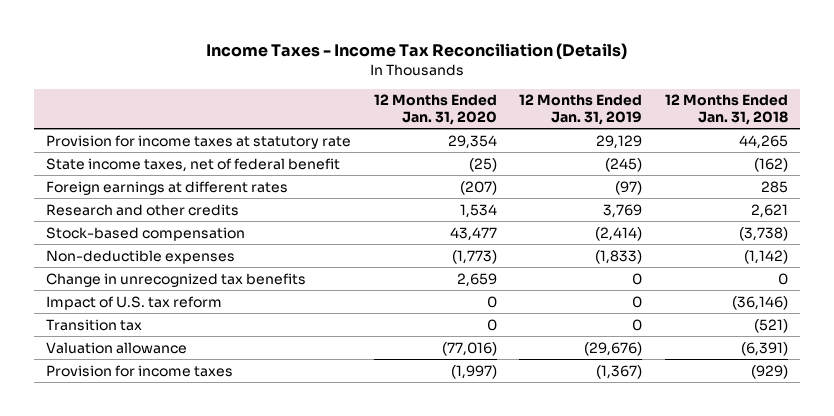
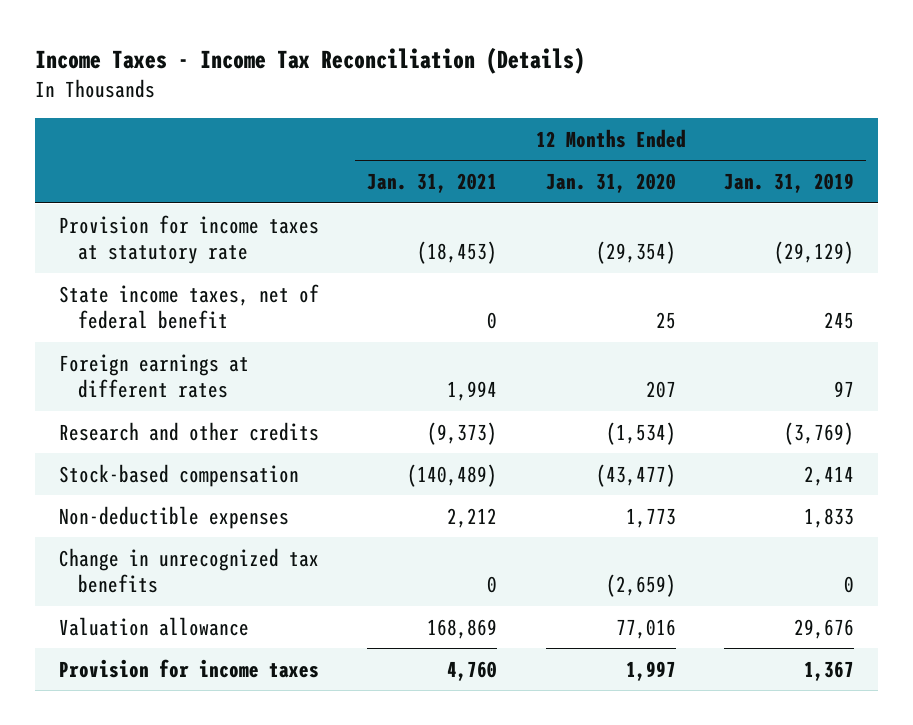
[665,94,789,125] 12 Months Ended Jan. 31, 2018 -> none
none -> [367,173,498,194] Jan. 31, 2021
[45,295,222,310] Impact of U.S. tax reform -> none
[45,318,142,331] Transition tax -> none
[447,134,497,149] 29,354 -> [595,241,676,265] (29,354)
[596,134,643,149] 29,129 -> [774,241,855,265] (29,129)
[468,157,497,172] (25) -> [655,312,676,330] 25
[605,157,643,172] (245) -> [824,312,855,330] 245
[459,180,497,195] (207) -> [645,381,676,399] 207
[615,180,643,195] (97) -> [834,381,855,398] 97
[459,203,497,218] 1,534 -> [605,421,676,445] (1,534)
[603,203,643,218] 3,769 -> [784,421,855,445] (3,769)
[449,226,497,241] 43,477 -> [595,463,676,487] (43,477)
[595,226,643,241] (2,414) -> [804,465,855,486] 2,414
[451,249,497,264] (1,773) -> [625,507,676,528] 1,773
[595,249,643,264] (1,833) -> [804,507,855,528] 1,833
[456,272,497,287] 2,659 -> [605,574,676,598] (2,659)
[441,341,497,356] (77,016) -> [615,618,676,639] 77,016
[584,341,643,356] (29,676) -> [794,618,855,639] 29,676
[450,364,497,379] (1,997) -> [625,660,676,681] 1,997
[596,364,643,379] (1,367) -> [804,660,855,681] 1,367

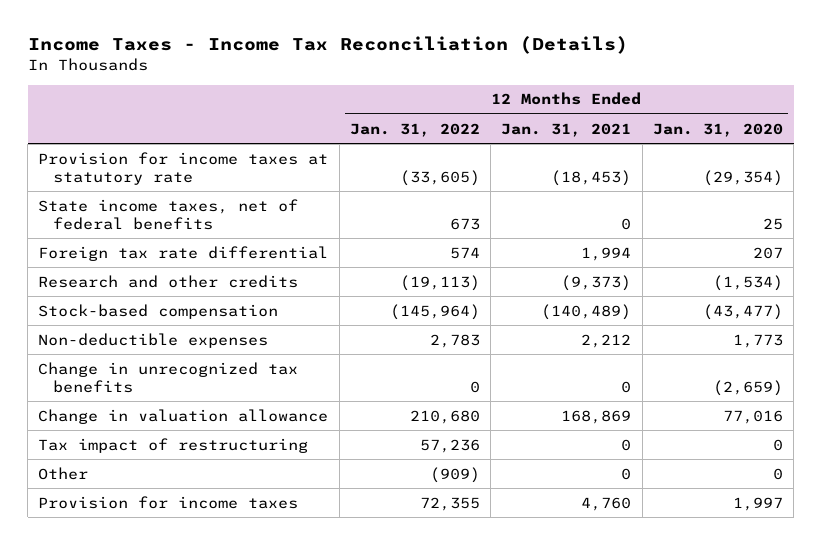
[724,173,855,194] Jan. 31, 2019 -> none
none -> [349,122,480,137] Jan. 31, 2022
[58,283,319,330] State income taxes, net of federal benefit -> [38,198,299,230] State income taxes, net of federal benefits
[58,353,249,399] Foreign earnings at different rates -> [38,245,329,261] Foreign tax rate differential
[58,616,249,636] Valuation allowance -> [38,408,329,424] Change in valuation allowance
none -> [38,437,309,453] Tax impact of restructuring
none -> [38,466,89,480] Other

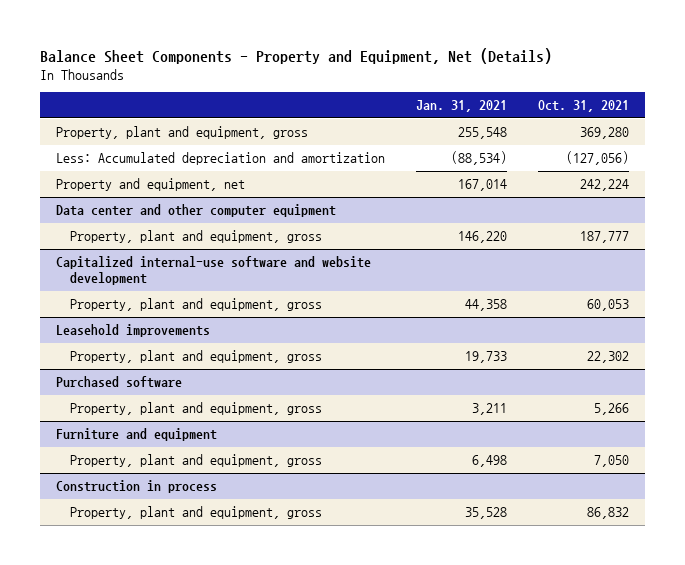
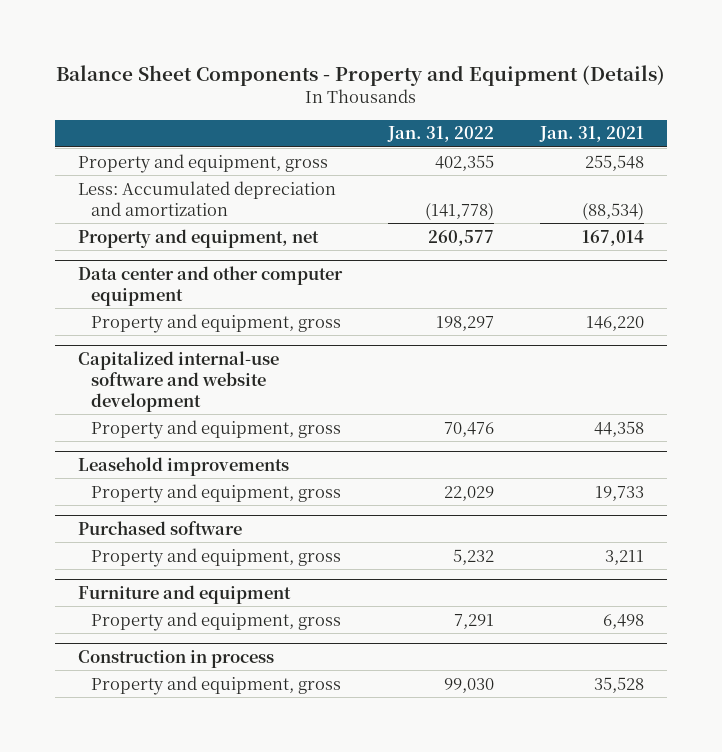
[40,48,553,65] Balance Sheet Components - Property and Equipment, Net (Details) -> [56,64,666,86] Balance Sheet Components - Property and Equipment (Details)
[538,100,630,113] Oct. 31, 2021 -> none
none -> [387,126,495,143] Jan. 31, 2022
[55,126,308,140] Property, plant and equipment, gross -> [77,153,328,173] Property and equipment, gross
[69,230,322,244] Property, plant and equipment, gross -> [90,313,341,333] Property and equipment, gross
[69,298,322,312] Property, plant and equipment, gross -> [90,419,341,439] Property and equipment, gross
[69,350,322,364] Property, plant and equipment, gross -> [90,483,341,503] Property and equipment, gross
[69,402,322,416] Property, plant and equipment, gross -> [90,547,341,567] Property and equipment, gross
[69,454,322,468] Property, plant and equipment, gross -> [90,611,341,631] Property and equipment, gross
[69,506,322,520] Property, plant and equipment, gross -> [90,675,341,695] Property and equipment, gross

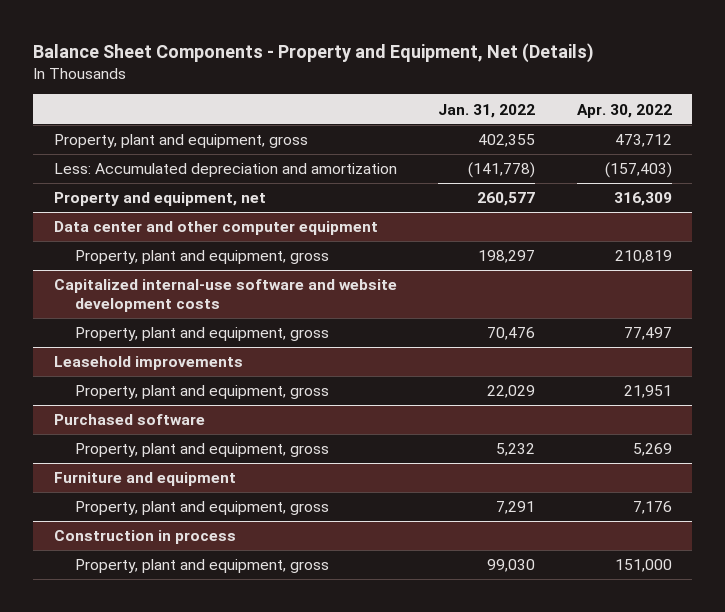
[56,64,666,86] Balance Sheet Components - Property and Equipment (Details) -> [33,42,595,63] Balance Sheet Components - Property and Equipment, Net (Details)
[539,126,645,143] Jan. 31, 2021 -> none
none -> [576,103,672,118] Apr. 30, 2022
[77,153,328,173] Property and equipment, gross -> [53,134,308,149] Property, plant and equipment, gross
[90,313,341,333] Property and equipment, gross -> [75,250,330,265] Property, plant and equipment, gross
[77,351,279,413] Capitalized internal-use software and website development -> [53,279,397,313] Capitalized internal-use software and website development costs
[90,419,341,439] Property and equipment, gross -> [75,327,330,342] Property, plant and equipment, gross
[90,483,341,503] Property and equipment, gross -> [75,385,330,400] Property, plant and equipment, gross
[90,547,341,567] Property and equipment, gross -> [75,443,330,458] Property, plant and equipment, gross
[90,611,341,631] Property and equipment, gross -> [75,501,330,516] Property, plant and equipment, gross
[90,675,341,695] Property and equipment, gross -> [75,559,330,574] Property, plant and equipment, gross

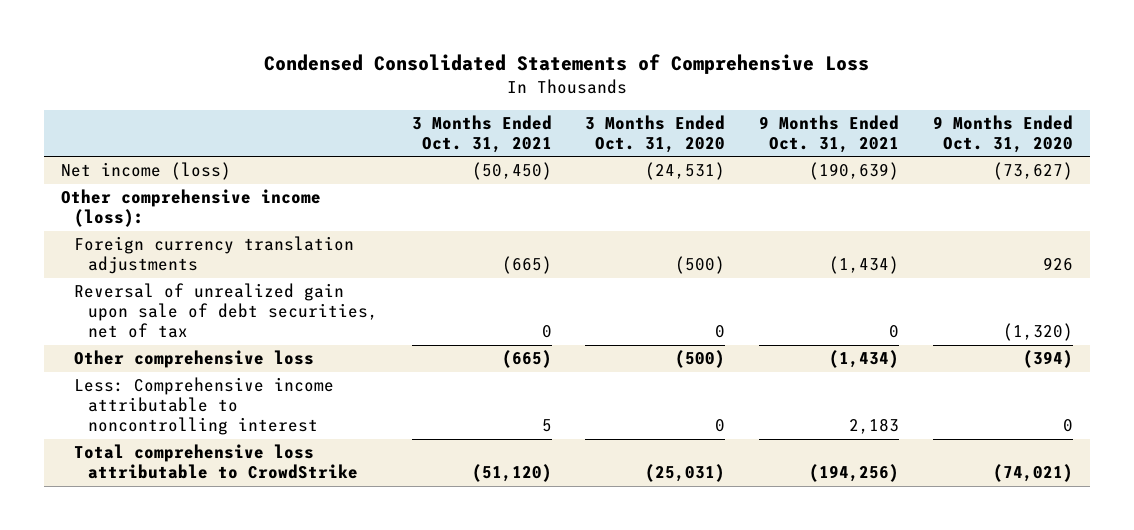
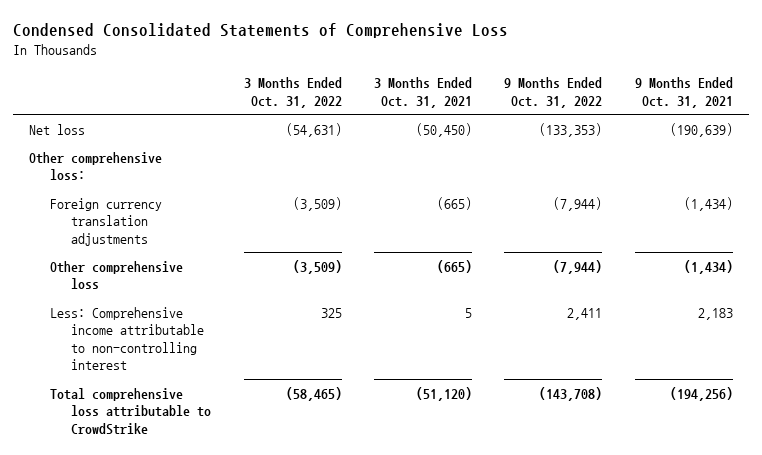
[585,114,726,153] 3 Months Ended Oct. 31, 2020 -> none
[932,114,1073,153] 9 Months Ended Oct. 31, 2020 -> none
none -> [243,77,342,108] 3 Months Ended Oct. 31, 2022
none -> [504,77,603,108] 9 Months Ended Oct. 31, 2022
[60,162,231,181] Net income (loss) -> [29,123,86,135] Net loss
[60,189,321,228] Other comprehensive income (loss): -> [29,151,163,181] Other comprehensive loss:
[74,283,378,339] Reversal of unrealized gain upon sale of debt securities, net of tax -> none
[74,377,335,436] Less: Comprehensive income attributable to noncontrolling interest -> [50,306,205,371] Less: Comprehensive income attributable to non-controlling interest

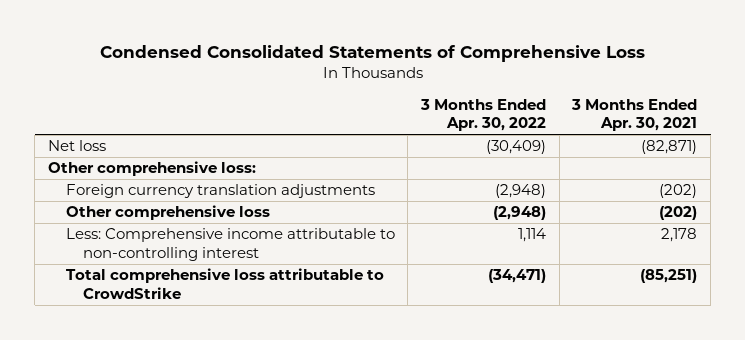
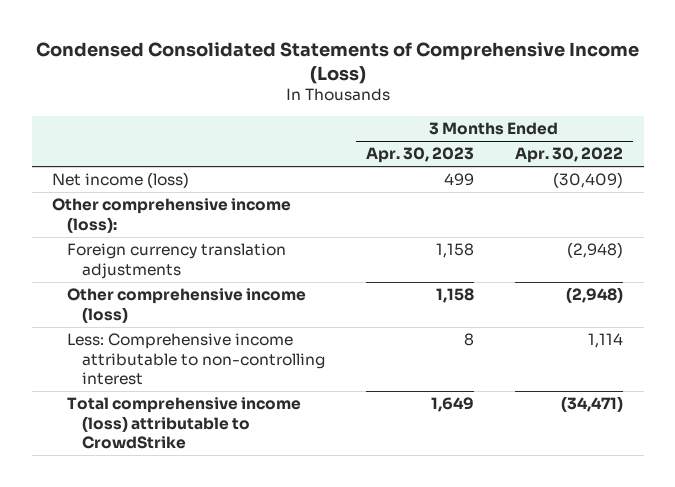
[99,45,645,63] Condensed Consolidated Statements of Comprehensive Loss -> [35,41,639,84] Condensed Consolidated Statements of Comprehensive Income (Loss)
[571,98,698,132] 3 Months Ended Apr. 30, 2021 -> none
none -> [365,147,474,164] Apr. 30, 2023
[48,140,107,152] Net loss -> [52,172,190,189] Net income (loss)
[48,161,257,177] Other comprehensive loss: -> [52,198,292,233] Other comprehensive income (loss):
[65,205,270,221] Other comprehensive loss -> [66,288,306,323] Other comprehensive income (loss)
[65,268,384,299] Total comprehensive loss attributable to CrowdStrike -> [66,397,301,450] Total comprehensive income (loss) attributable to CrowdStrike

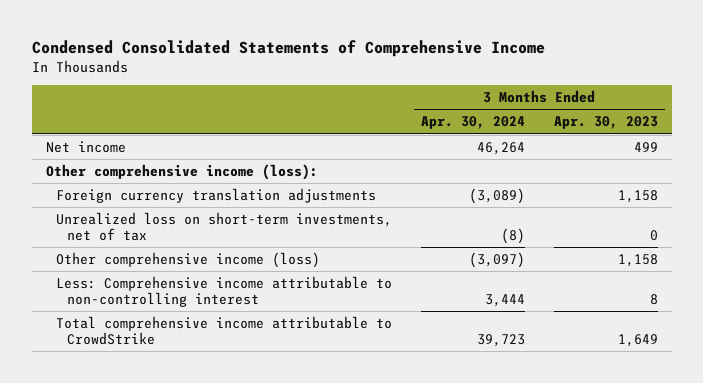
[35,41,639,84] Condensed Consolidated Statements of Comprehensive Income (Loss) -> [31,39,545,57] Condensed Consolidated Statements of Comprehensive Income
[515,147,624,164] Apr. 30, 2022 -> none
none -> [421,116,526,130] Apr. 30, 2024
[52,172,190,189] Net income (loss) -> [45,140,126,153] Net income
none -> [56,211,393,241] Unrealized loss on short-term investments, net of tax
[66,397,301,450] Total comprehensive income (loss) attributable to CrowdStrike -> [56,315,393,345] Total comprehensive income attributable to CrowdStrike

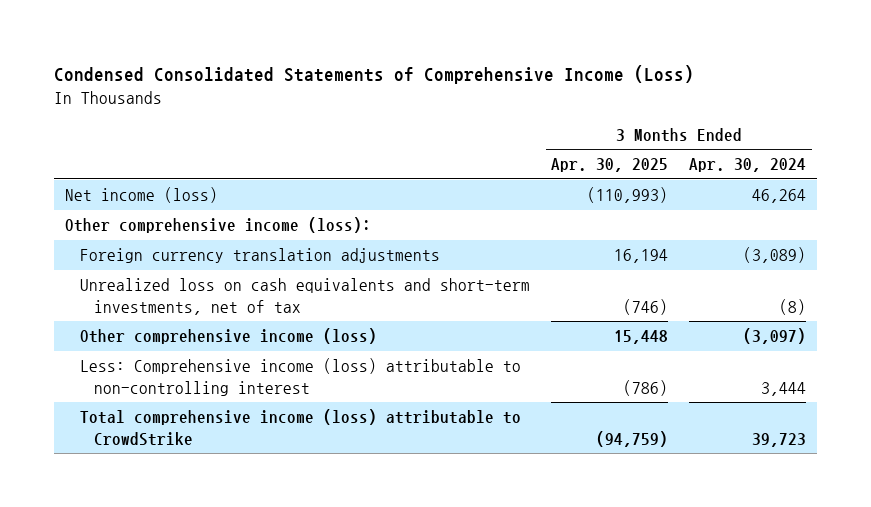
[31,39,545,57] Condensed Consolidated Statements of Comprehensive Income -> [54,65,695,85] Condensed Consolidated Statements of Comprehensive Income (Loss)
[553,116,658,130] Apr. 30, 2023 -> none
none -> [550,158,668,173] Apr. 30, 2025
[45,140,126,153] Net income -> [64,187,218,204] Net income (loss)
[56,211,393,241] Unrealized loss on short-term investments, net of tax -> [79,278,530,315] Unrealized loss on cash equivalents and short-term investments, net of tax
[56,275,393,307] Less: Comprehensive income attributable to non-controlling interest -> [79,358,521,396] Less: Comprehensive income (loss) attributable to non-controlling interest
[56,315,393,345] Total comprehensive income attributable to CrowdStrike -> [79,409,521,446] Total comprehensive income (loss) attributable to CrowdStrike

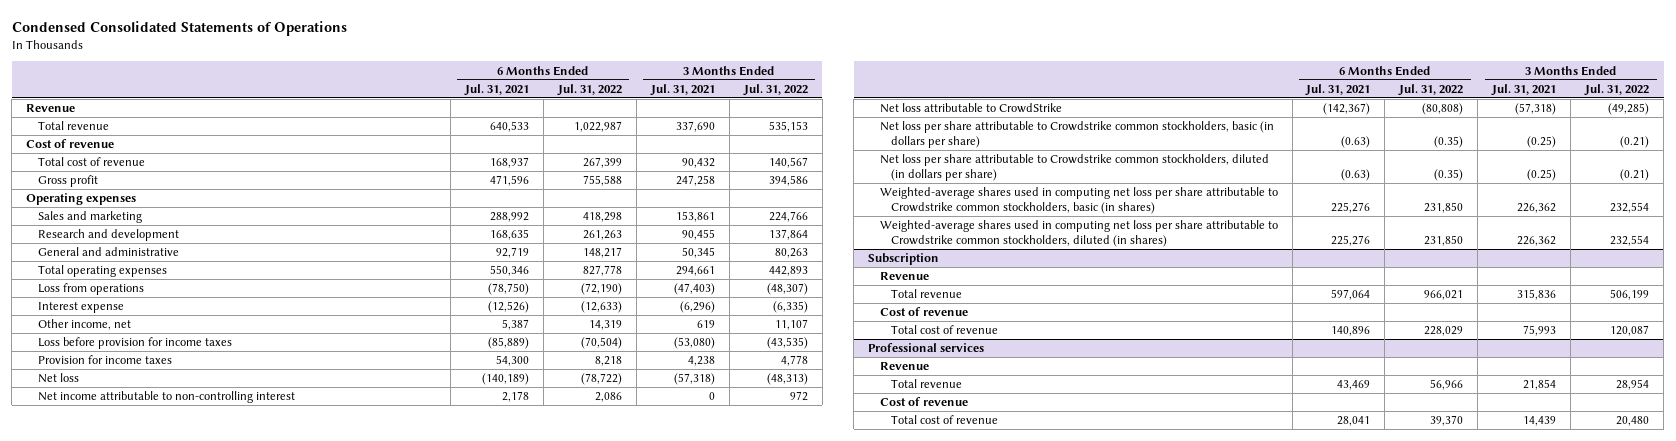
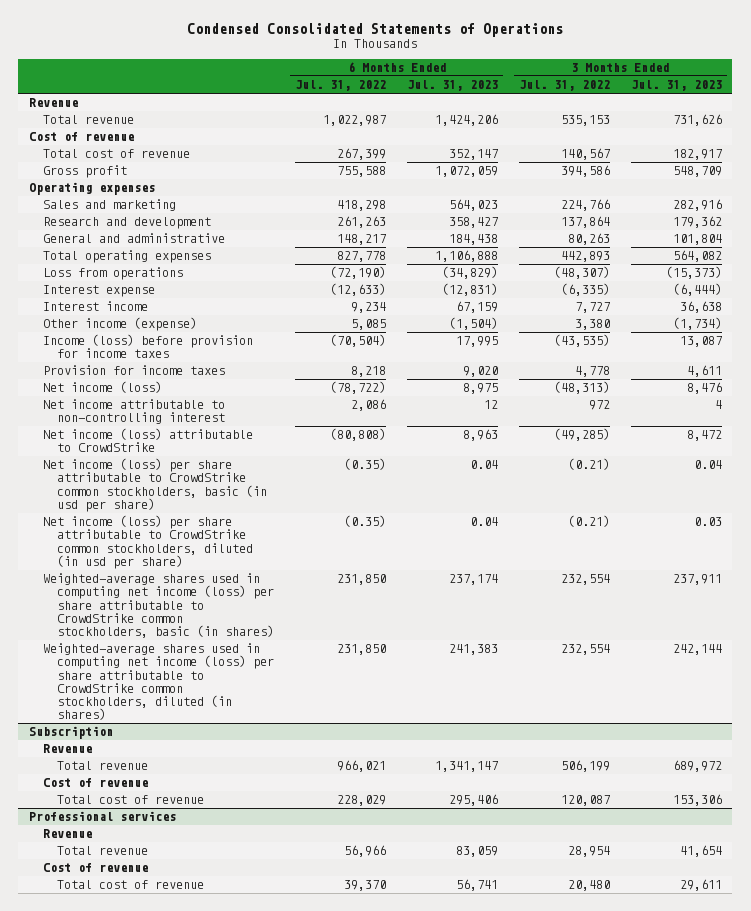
[463,83,529,96] Jul. 31, 2021 -> none
[649,83,715,96] Jul. 31, 2021 -> none
none -> [407,80,499,92] Jul. 31, 2023
none -> [630,80,722,92] Jul. 31, 2023
none -> [43,301,149,312] Interest income
[37,319,131,331] Other income, net -> [43,317,198,332] Other income (expense)
[588,320,622,331] 14,319 -> [351,319,387,331] 5,085
[774,319,808,331] 11,107 -> [574,319,610,331] 3,380
[37,337,232,350] Loss before provision for income taxes -> [43,334,254,359] Income (loss) before provision for income taxes
[37,373,79,384] Net loss -> [43,381,163,394] Net income (loss)
[879,103,1062,114] Net loss attributable to CrowdStrike -> [43,428,254,453] Net income (loss) attributable to CrowdStrike
[879,121,1274,149] Net loss per share attributable to Crowdstrike common stockholders, basic (in dollars per share) -> [43,458,268,512] Net income (loss) per share attributable to CrowdStrike common stockholders, basic (in usd per share)
[879,154,1269,182] Net loss per share attributable to Crowdstrike common stockholders, diluted (in dollars per share) -> [43,515,254,569] Net income (loss) per share attributable to CrowdStrike common stockholders, diluted (in usd per share)
[879,187,1278,215] Weighted-average shares used in computing net loss per share attributable to Crowdstrike common stockholders, basic (in shares) -> [43,573,275,638] Weighted-average shares used in computing net income (loss) per share attributable to CrowdStrike common stockholders, basic (in shares)
[879,220,1278,248] Weighted-average shares used in computing net loss per share attributable to Crowdstrike common stockholders, diluted (in shares) -> [43,643,275,720] Weighted-average shares used in computing net income (loss) per share attributable to CrowdStrike common stockholders, diluted (in shares)

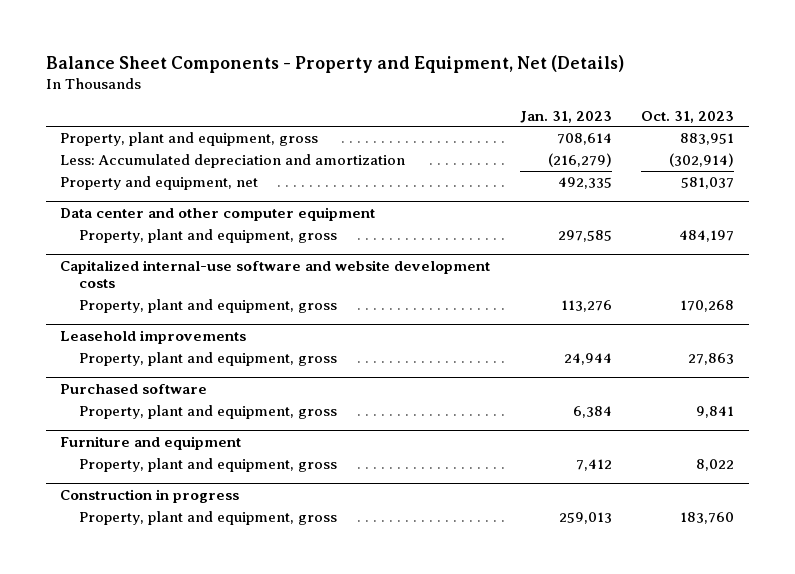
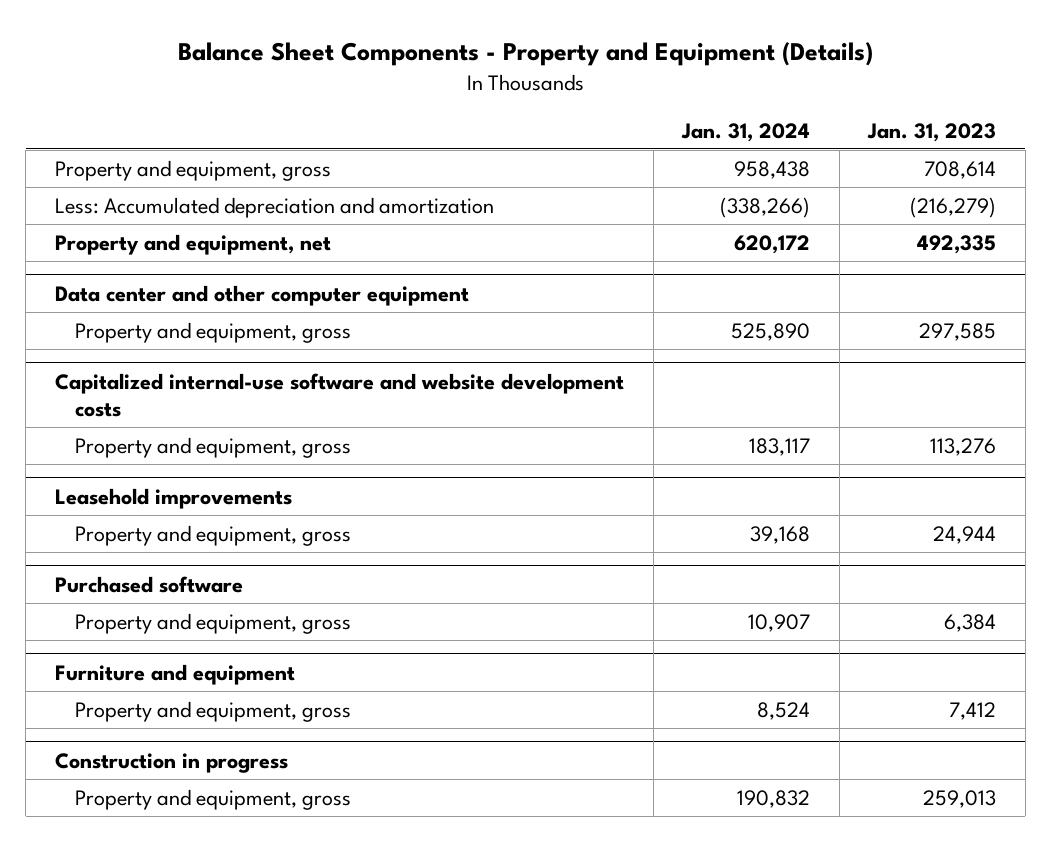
[45,55,624,74] Balance Sheet Components - Property and Equipment, Net (Details) -> [177,42,873,67] Balance Sheet Components - Property and Equipment (Details)
[641,110,735,123] Oct. 31, 2023 -> none
none -> [681,122,811,142] Jan. 31, 2024
[60,132,319,147] Property, plant and equipment, gross -> [55,159,332,181] Property and equipment, gross
[79,229,338,244] Property, plant and equipment, gross -> [74,321,351,343] Property and equipment, gross
[79,299,338,314] Property, plant and equipment, gross -> [74,436,351,458] Property and equipment, gross
[79,352,338,367] Property, plant and equipment, gross -> [74,524,351,546] Property and equipment, gross
[79,405,338,420] Property, plant and equipment, gross -> [74,612,351,634] Property and equipment, gross
[79,458,338,473] Property, plant and equipment, gross -> [74,700,351,722] Property and equipment, gross
[79,511,338,526] Property, plant and equipment, gross -> [74,788,351,810] Property and equipment, gross

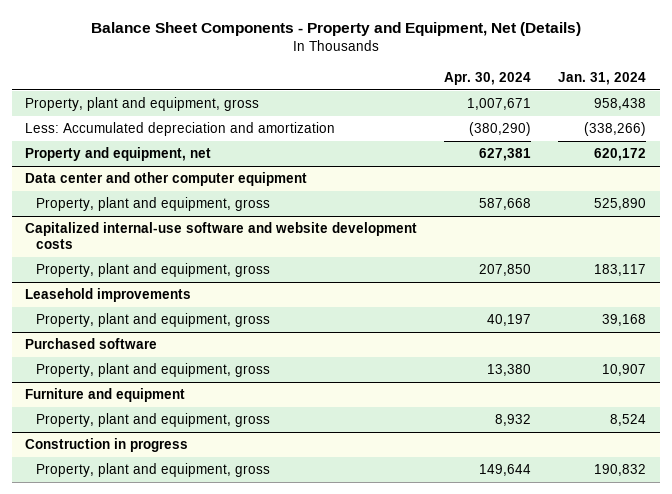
[177,42,873,67] Balance Sheet Components - Property and Equipment (Details) -> [90,22,581,37] Balance Sheet Components - Property and Equipment, Net (Details)
[867,122,997,142] Jan. 31, 2023 -> none
none -> [444,72,532,86] Apr. 30, 2024
[55,159,332,181] Property and equipment, gross -> [25,96,260,111] Property, plant and equipment, gross
[74,321,351,343] Property and equipment, gross -> [36,196,271,211] Property, plant and equipment, gross
[74,436,351,458] Property and equipment, gross -> [36,262,271,277] Property, plant and equipment, gross
[74,524,351,546] Property and equipment, gross -> [36,312,271,327] Property, plant and equipment, gross
[74,612,351,634] Property and equipment, gross -> [36,362,271,377] Property, plant and equipment, gross
[74,700,351,722] Property and equipment, gross -> [36,412,271,427] Property, plant and equipment, gross
[74,788,351,810] Property and equipment, gross -> [36,462,271,477] Property, plant and equipment, gross

